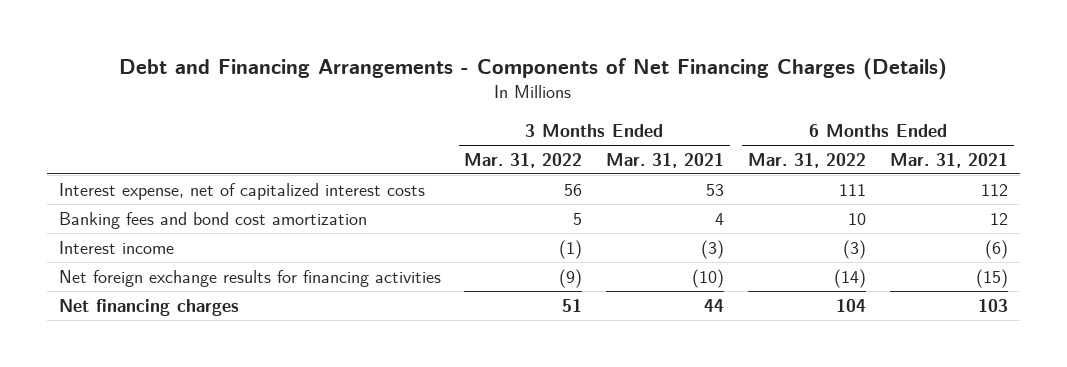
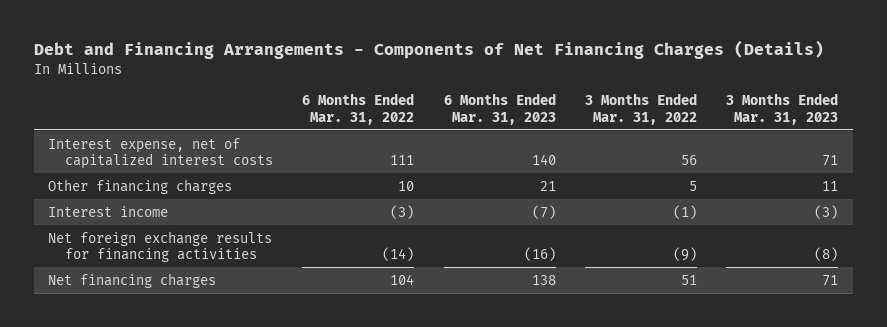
[606,152,725,168] Mar. 31, 2021 -> none
[889,152,1008,168] Mar. 31, 2021 -> none
none -> [443,93,556,125] 6 Months Ended Mar. 31, 2023
none -> [726,93,839,125] 3 Months Ended Mar. 31, 2023
[58,211,367,229] Banking fees and bond cost amortization -> none
none -> [48,178,233,194] Other financing charges

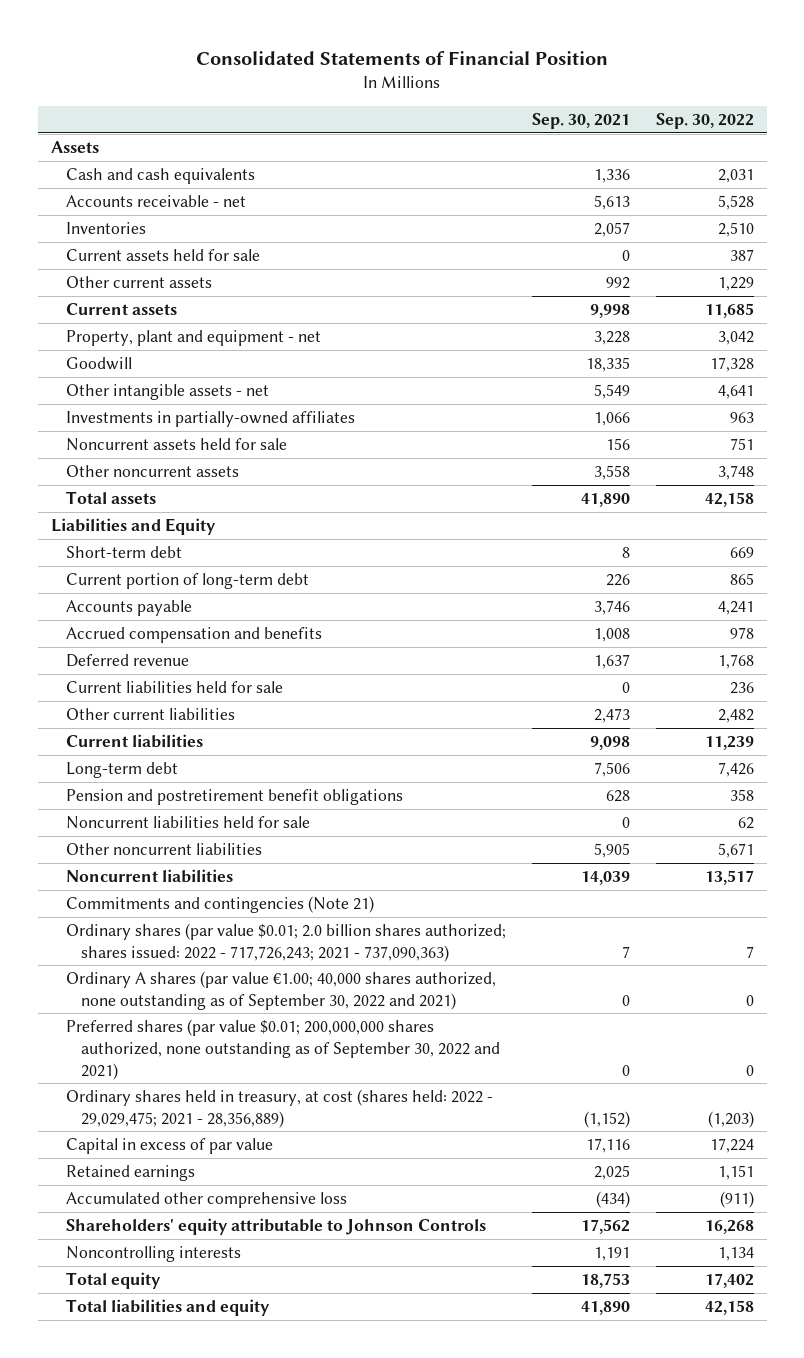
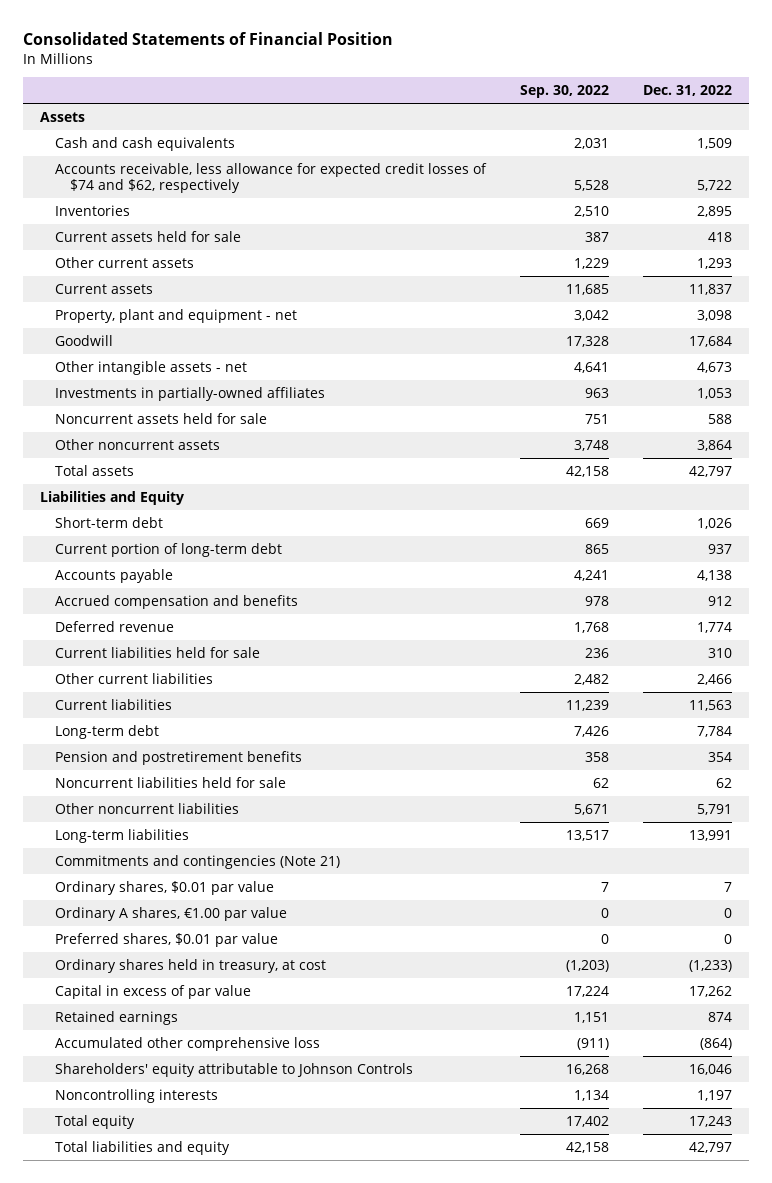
[531,113,630,130] Sep. 30, 2021 -> none
none -> [643,85,733,97] Dec. 31, 2022
[65,195,246,208] Accounts receivable - net -> [55,162,488,194] Accounts receivable, less allowance for expected credit losses of $74 and $62, respectively
[65,789,403,806] Pension and postretirement benefit obligations -> [55,750,303,765] Pension and postretirement benefits
[65,869,233,884] Noncurrent liabilities -> [55,828,190,843] Long-term liabilities
[65,923,506,962] Ordinary shares (par value $0.01; 2.0 billion shares authorized; shares issued: 2022 - 717,726,243; 2021 - 737,090,363) -> [55,880,275,895] Ordinary shares, $0.01 par value
[65,971,496,1010] Ordinary A shares (par value €1.00; 40,000 shares authorized, none outstanding as of September 30, 2022 and 2021) -> [55,906,288,921] Ordinary A shares, €1.00 par value
[65,1019,500,1080] Preferred shares (par value $0.01; 200,000,000 shares authorized, none outstanding as of September 30, 2022 and 2021) -> [55,932,279,947] Preferred shares, $0.01 par value
[65,1089,493,1128] Ordinary shares held in treasury, at cost (shares held: 2022 - 29,029,475; 2021 - 28,356,889) -> [55,958,327,973] Ordinary shares held in treasury, at cost

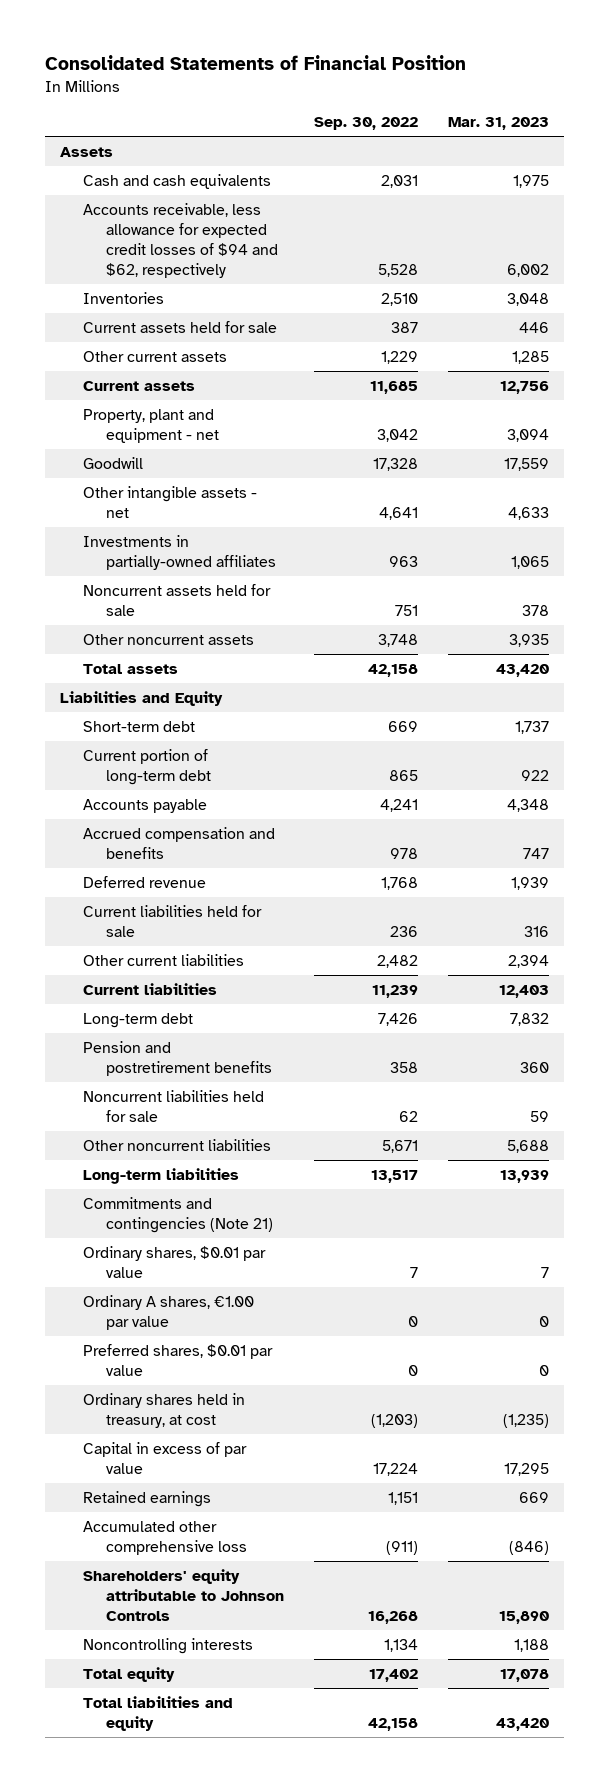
[643,85,733,97] Dec. 31, 2022 -> none
none -> [448,117,550,131] Mar. 31, 2023
[55,162,488,194] Accounts receivable, less allowance for expected credit losses of $74 and $62, respectively -> [83,202,278,279] Accounts receivable, less allowance for expected credit losses of $94 and $62, respectively

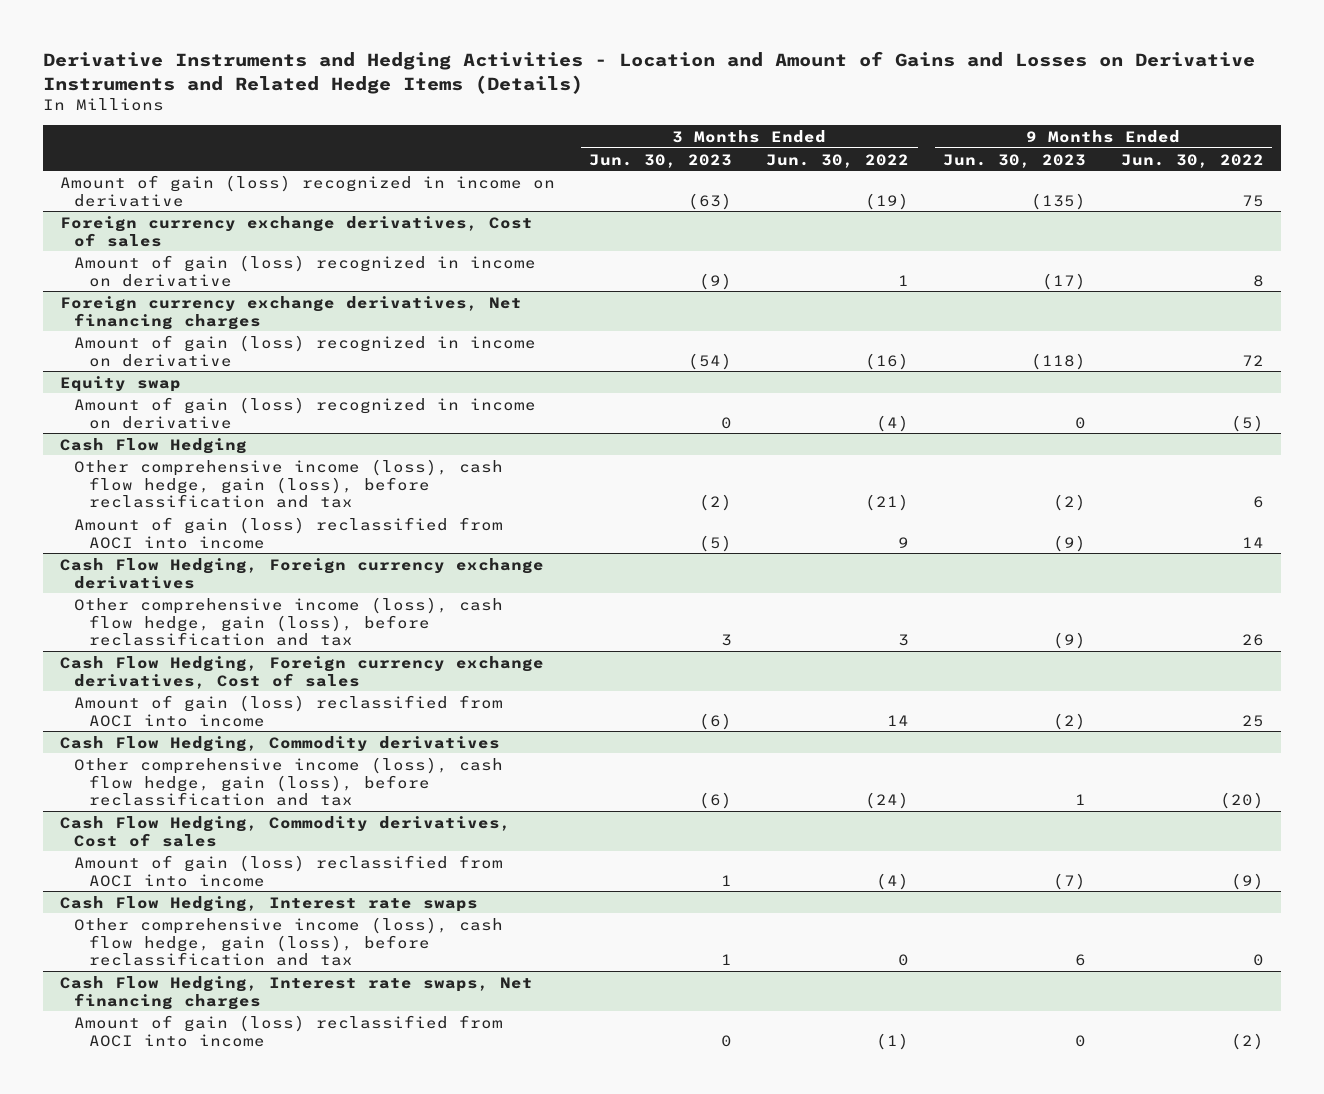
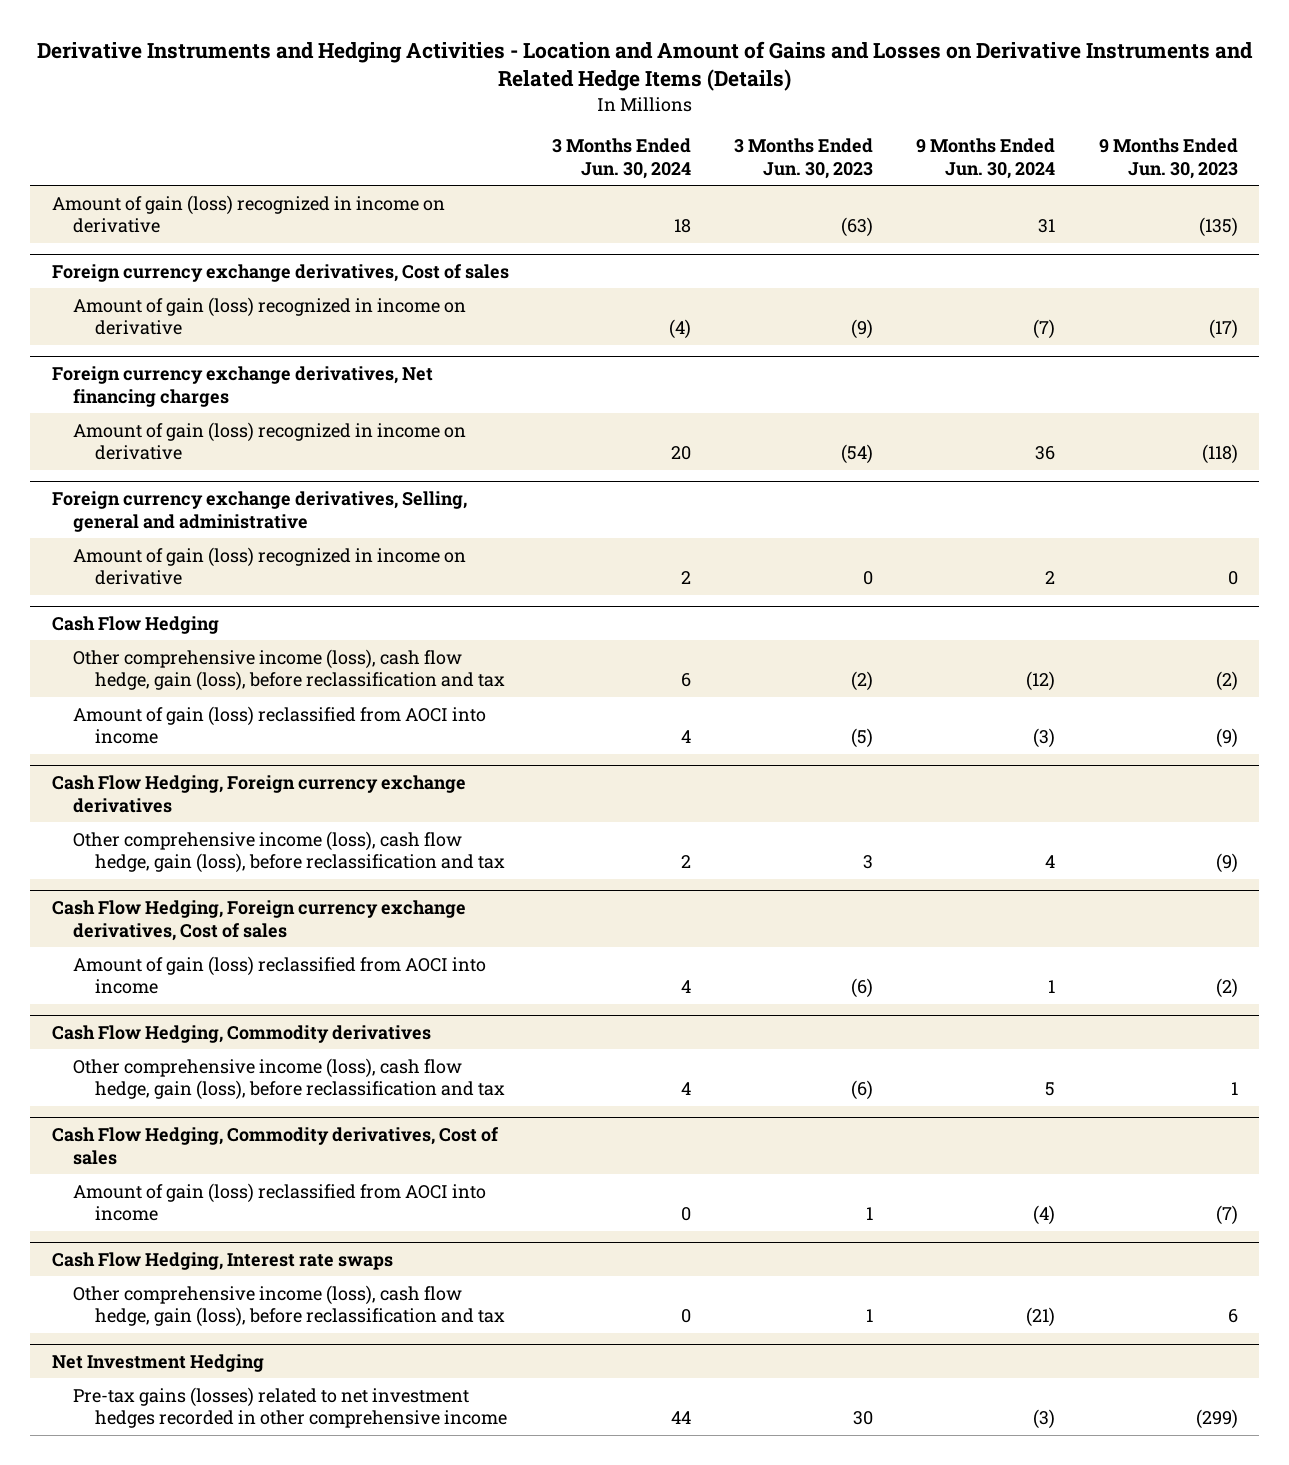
[766,153,910,168] Jun. 30, 2022 -> none
[1120,153,1264,168] Jun. 30, 2022 -> none
none -> [551,138,691,179] 3 Months Ended Jun. 30, 2024
none -> [916,138,1056,179] 9 Months Ended Jun. 30, 2024
[60,375,182,392] Equity swap -> none
none -> [51,490,467,532] Foreign currency exchange derivatives, Selling, general and administrative
[60,975,534,1010] Cash Flow Hedging, Interest rate swaps, Net financing charges -> none
[74,1014,504,1047] Amount of gain (loss) reclassified from AOCI into income -> none
none -> [51,1353,264,1372] Net Investment Hedging
none -> [73,1386,508,1429] Pre-tax gains (losses) related to net investment hedges recorded in other comprehensive income

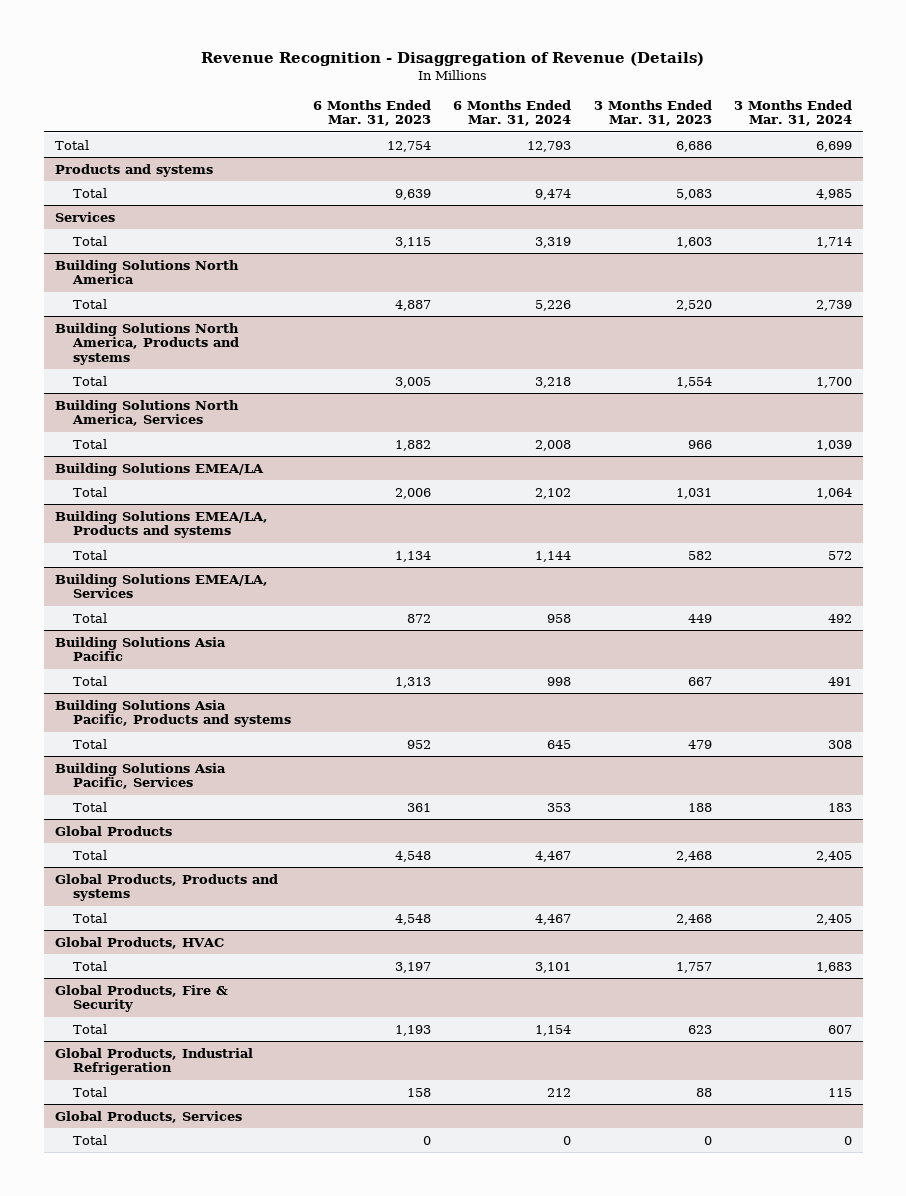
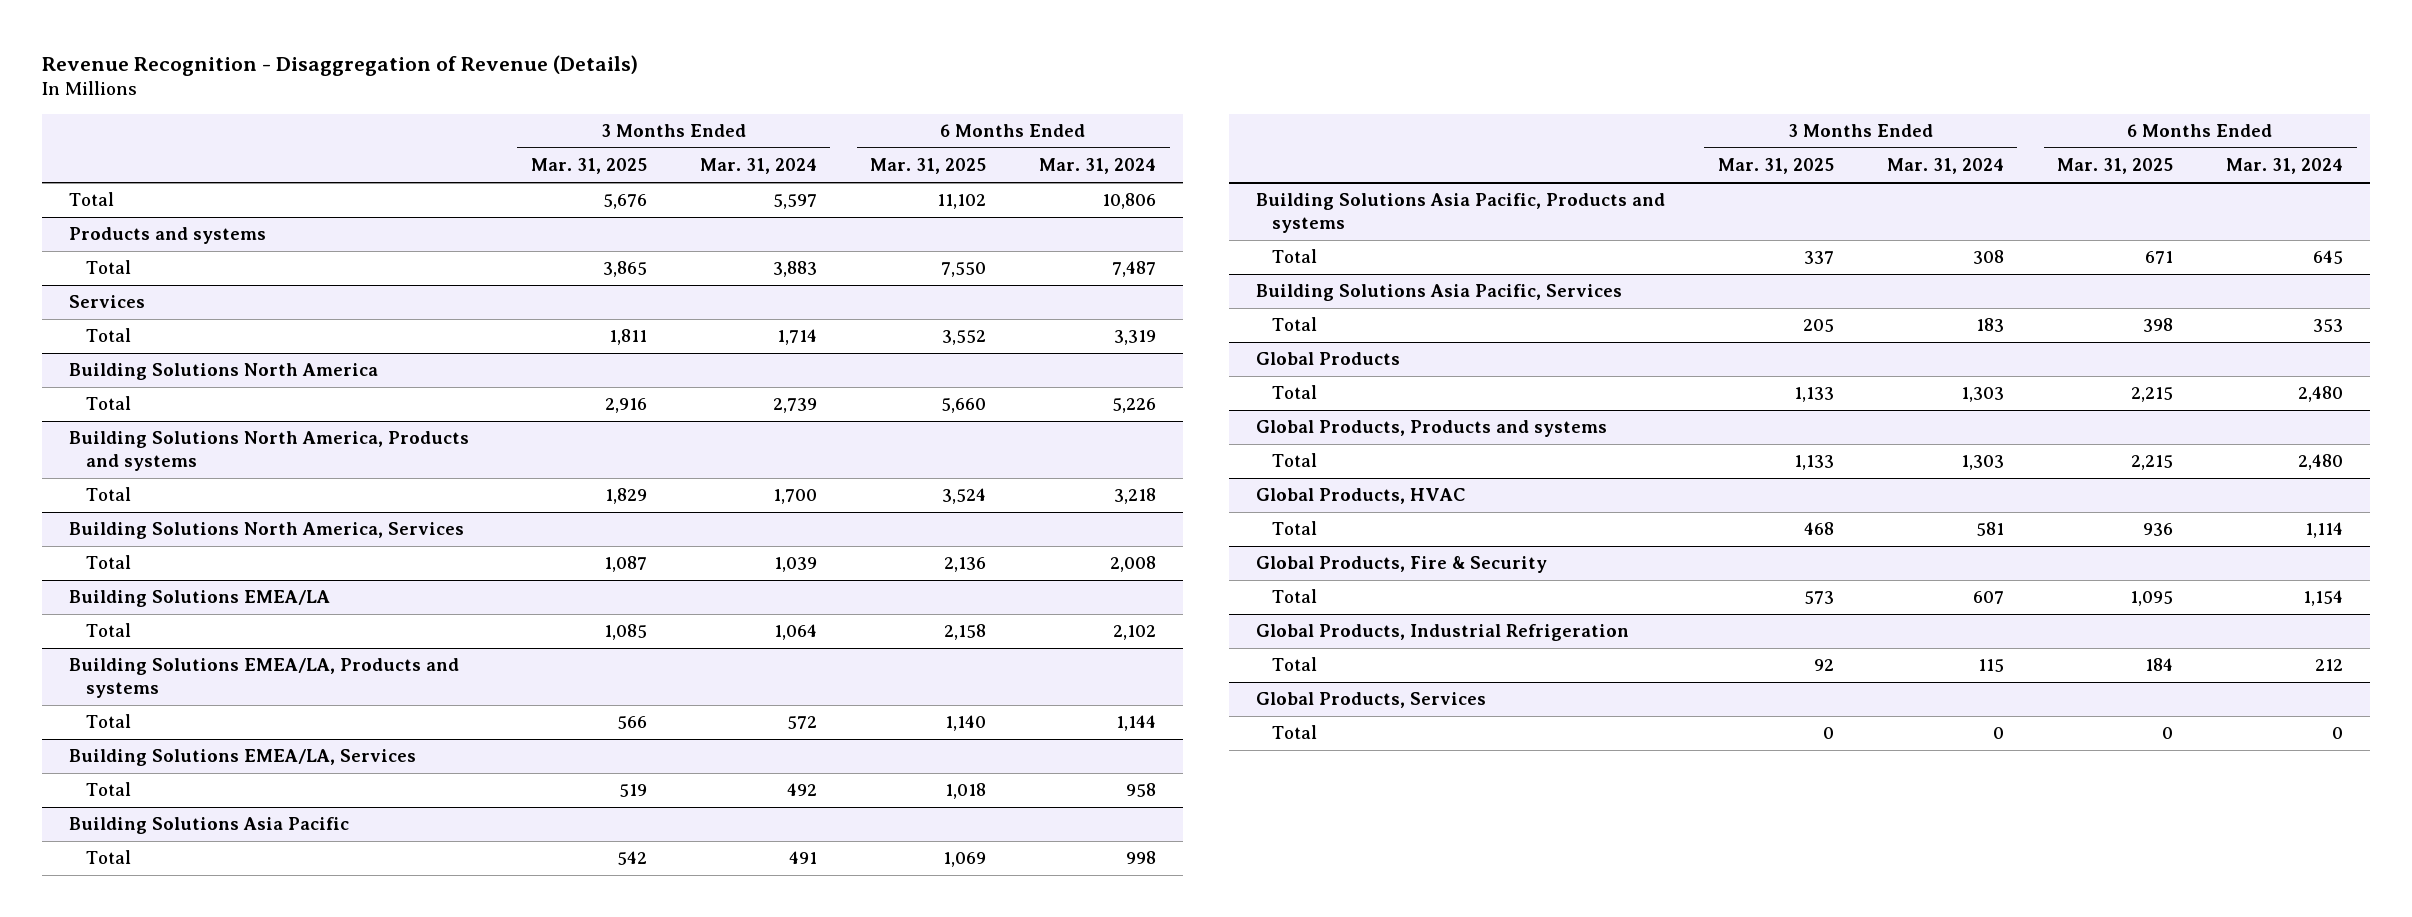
[313,99,432,127] 6 Months Ended Mar. 31, 2023 -> none
[593,99,712,127] 3 Months Ended Mar. 31, 2023 -> none
none -> [530,158,647,175] Mar. 31, 2025
none -> [870,158,987,175] Mar. 31, 2025
[527,140,572,152] 12,793 -> [1102,193,1157,210] 10,806
[815,140,852,152] 6,699 -> [772,194,817,210] 5,597
[535,188,572,200] 9,474 -> [1112,261,1157,278] 7,487
[815,188,852,200] 4,985 -> [772,261,817,278] 3,883
[535,850,572,862] 4,467 -> [2298,386,2344,403] 2,480
[815,850,852,862] 2,405 -> [1960,387,2004,403] 1,303
[535,913,572,925] 4,467 -> [2298,454,2344,471] 2,480
[815,913,852,925] 2,405 -> [1960,455,2004,471] 1,303
[535,961,572,973] 3,101 -> [2305,522,2344,539] 1,114
[815,961,852,973] 1,683 -> [1975,522,2004,537] 581

